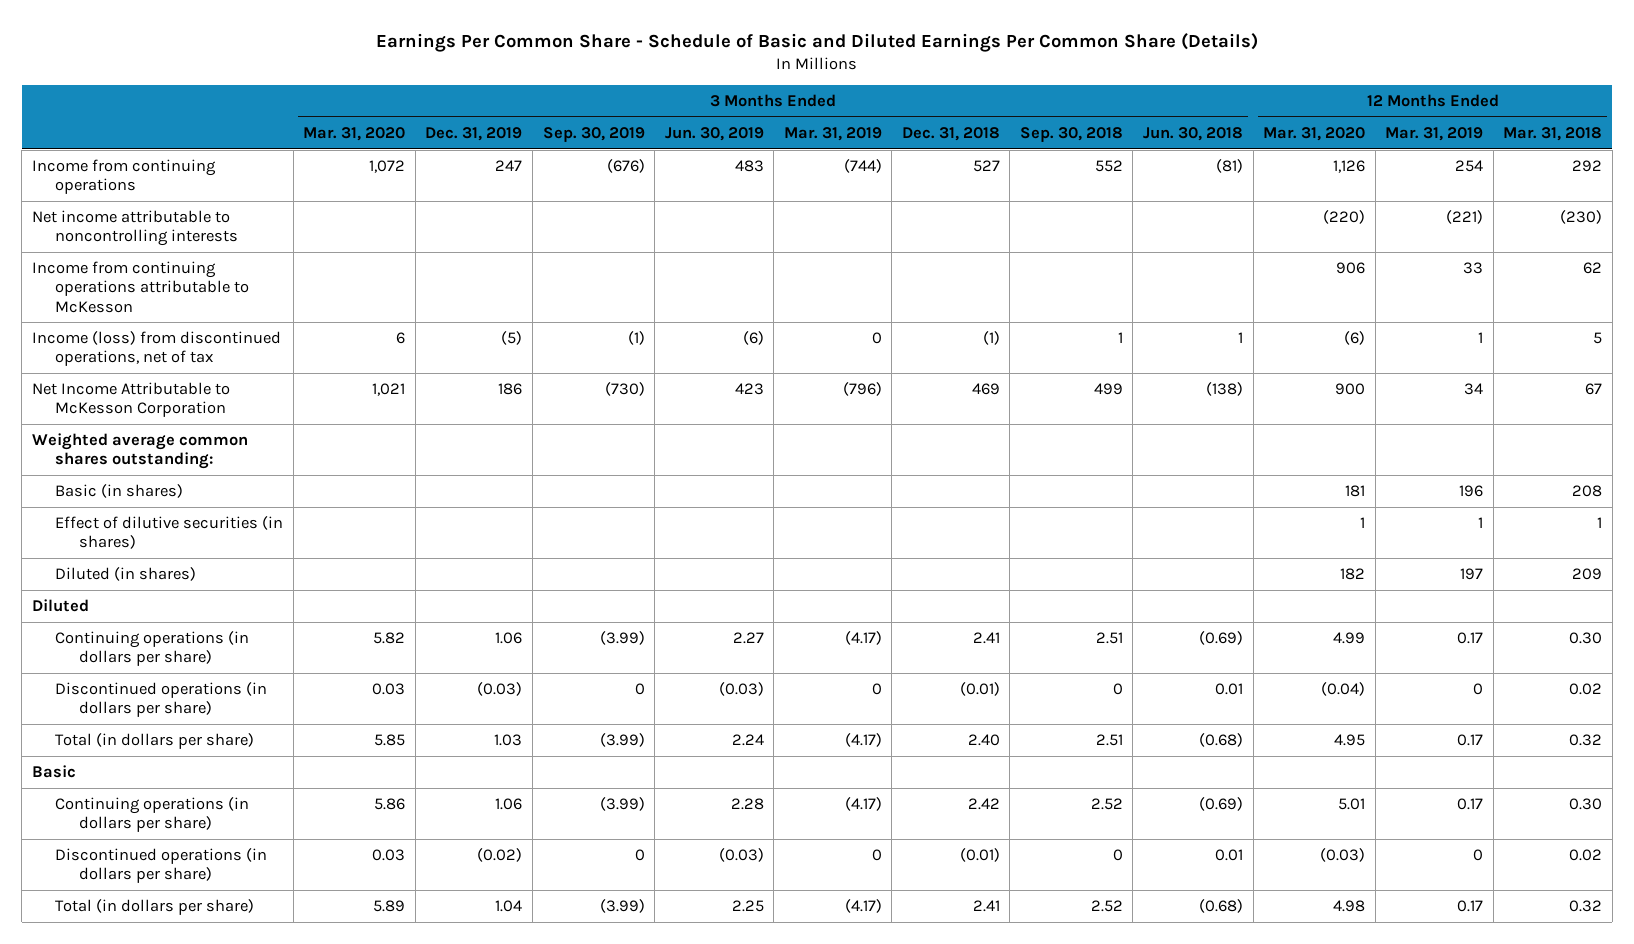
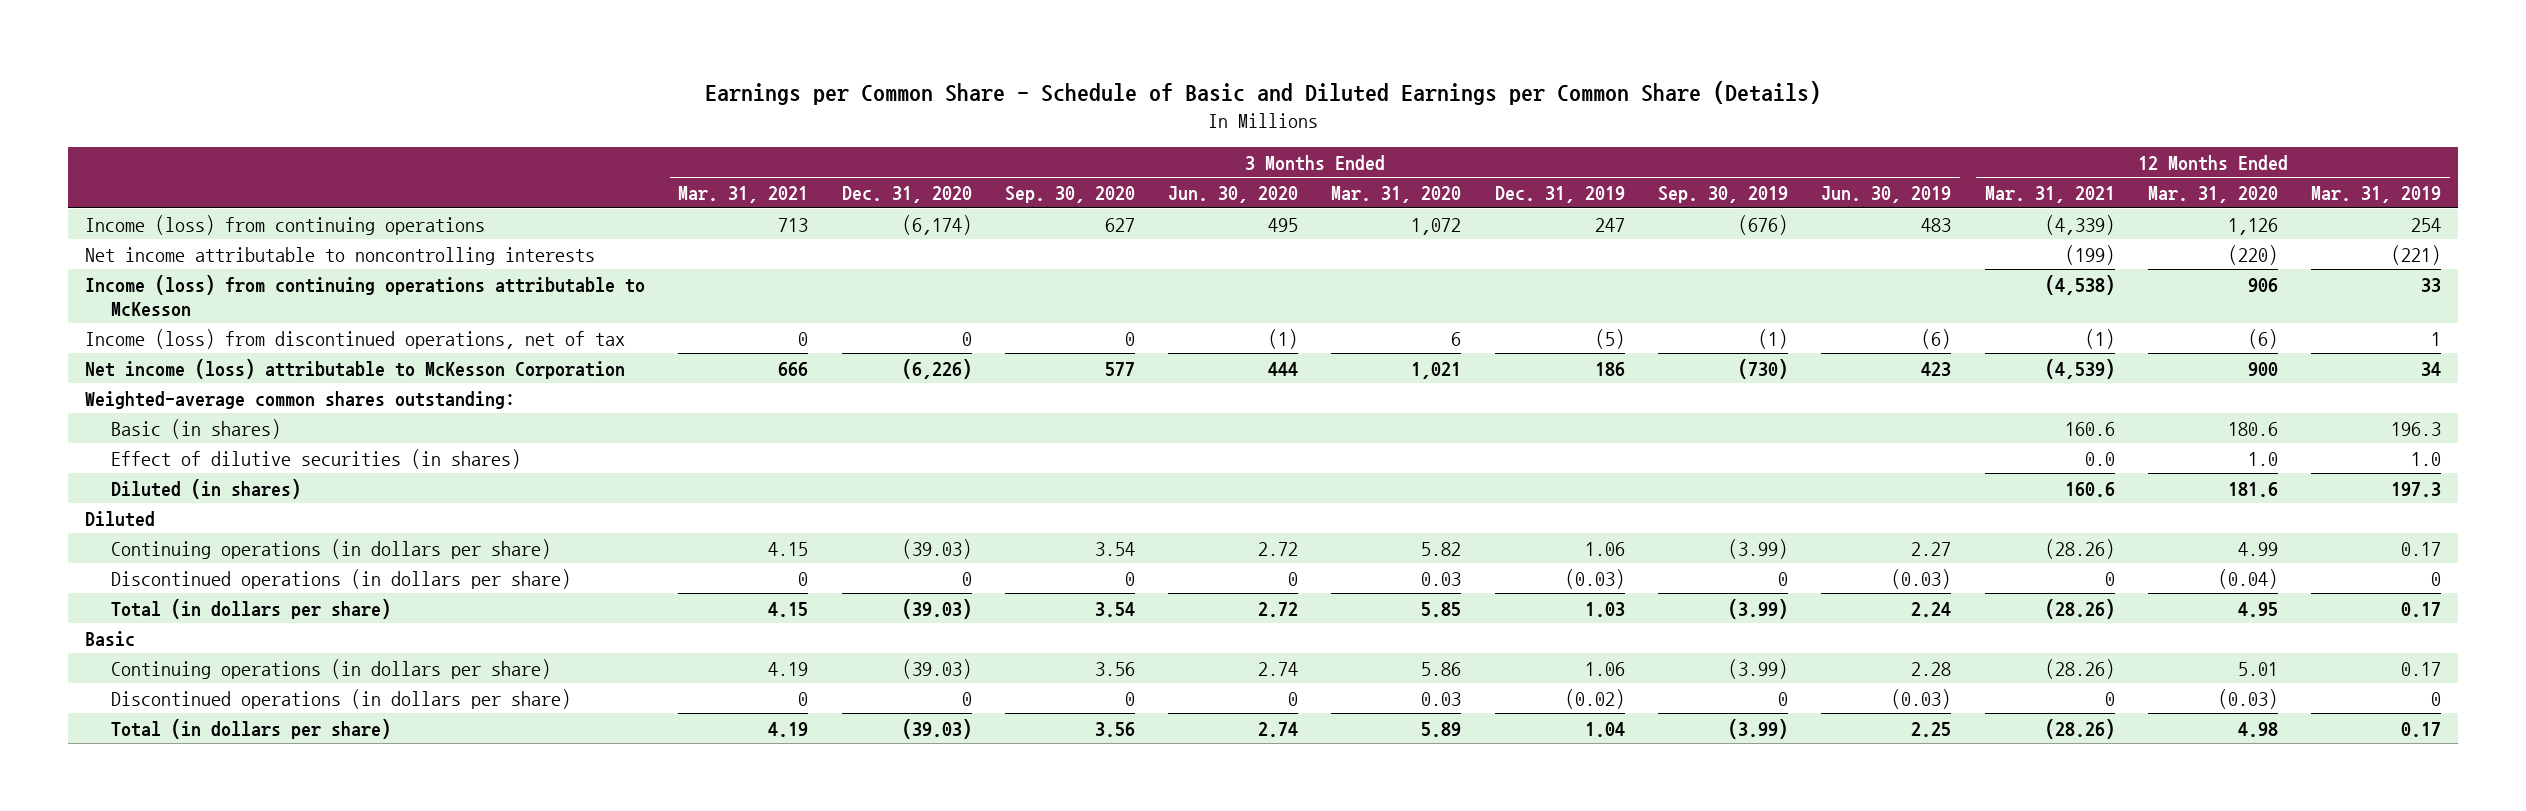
[375,32,1258,52] Earnings Per Common Share - Schedule of Basic and Diluted Earnings Per Common Share (Details) -> [705,80,1822,105] Earnings per Common Share - Schedule of Basic and Diluted Earnings per Common Share (Details)
[783,126,882,141] Mar. 31, 2019 -> none
[901,126,1000,141] Dec. 31, 2018 -> none
[1019,126,1123,142] Sep. 30, 2018 -> none
[1143,126,1244,141] Jun. 30, 2018 -> none
[1503,126,1603,141] Mar. 31, 2018 -> none
none -> [678,186,809,204] Mar. 31, 2021
none -> [841,186,972,204] Dec. 31, 2020
none -> [1004,186,1135,204] Sep. 30, 2020
none -> [1168,186,1299,204] Jun. 30, 2020
none -> [1984,186,2115,204] Mar. 31, 2021
[31,158,216,195] Income from continuing operations -> [85,214,486,235] Income (loss) from continuing operations
[31,260,250,313] Income from continuing operations attributable to McKesson -> [85,274,646,317] Income (loss) from continuing operations attributable to McKesson
[31,381,230,418] Net Income Attributable to McKesson Corporation -> [85,358,626,379] Net income (loss) attributable to McKesson Corporation
[31,432,248,470] Weighted average common shares outstanding: -> [85,390,516,409] Weighted-average common shares outstanding:
[1345,484,1366,497] 181 -> [2227,421,2278,436] 180.6
[1459,484,1484,497] 196 -> [2391,421,2442,436] 196.3
[1360,516,1366,528] 1 -> [2247,451,2278,466] 1.0
[1478,516,1484,528] 1 -> [2411,451,2442,466] 1.0
[1340,567,1366,580] 182 -> [2227,481,2278,497] 181.6
[1460,567,1484,580] 197 -> [2391,481,2442,497] 197.3

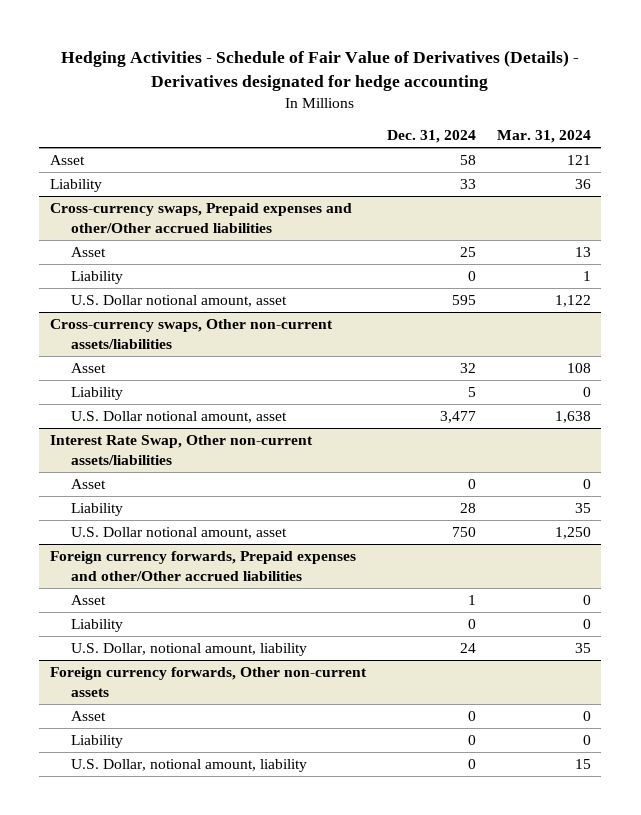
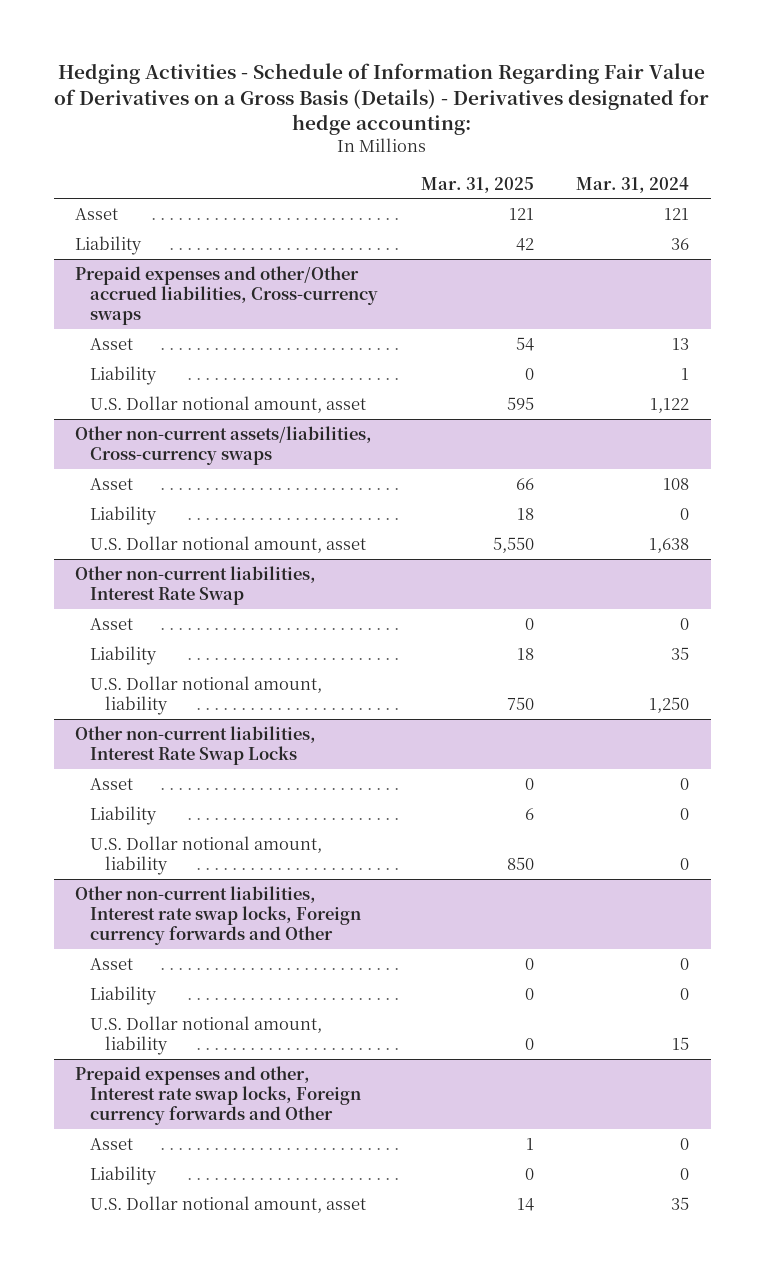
[61,50,580,92] Hedging Activities - Schedule of Fair Value of Derivatives (Details) - Derivatives designated for hedge accounting -> [54,63,710,136] Hedging Activities - Schedule of Information Regarding Fair Value of Derivatives on a Gross Basis (Details) - Derivatives designated for hedge accounting:
[386,130,476,144] Dec. 31, 2024 -> none
none -> [420,176,534,193] Mar. 31, 2025
[49,203,352,234] Cross-currency swaps, Prepaid expenses and other/Other accrued liabilities -> [75,265,378,326] Prepaid expenses and other/Other accrued liabilities, Cross-currency swaps
[49,319,333,350] Cross-currency swaps, Other non-current assets/liabilities -> [75,425,373,466] Other non-current assets/liabilities, Cross-currency swaps
[49,435,313,466] Interest Rate Swap, Other non-current assets/liabilities -> [75,565,317,606] Other non-current liabilities, Interest Rate Swap
[49,551,356,582] Foreign currency forwards, Prepaid expenses and other/Other accrued liabilities -> none
[70,527,287,540] U.S. Dollar notional amount, asset -> [89,675,322,716] U.S. Dollar notional amount, liability
none -> [75,725,317,766] Other non-current liabilities, Interest Rate Swap Locks
[49,667,367,698] Foreign currency forwards, Other non-current assets -> none
[70,643,307,657] U.S. Dollar, notional amount, liability -> [89,835,322,876] U.S. Dollar notional amount, liability
[574,643,591,654] 35 -> [680,858,690,871] 0
none -> [75,885,361,946] Other non-current liabilities, Interest rate swap locks, Foreign currency forwards and Other
[70,759,307,773] U.S. Dollar, notional amount, liability -> [89,1015,322,1056] U.S. Dollar notional amount, liability
none -> [75,1065,361,1126] Prepaid expenses and other, Interest rate swap locks, Foreign currency forwards and Other
none -> [89,1137,133,1150] Asset
none -> [89,1165,157,1185] Liability
none -> [89,1195,366,1213] U.S. Dollar notional amount, asset

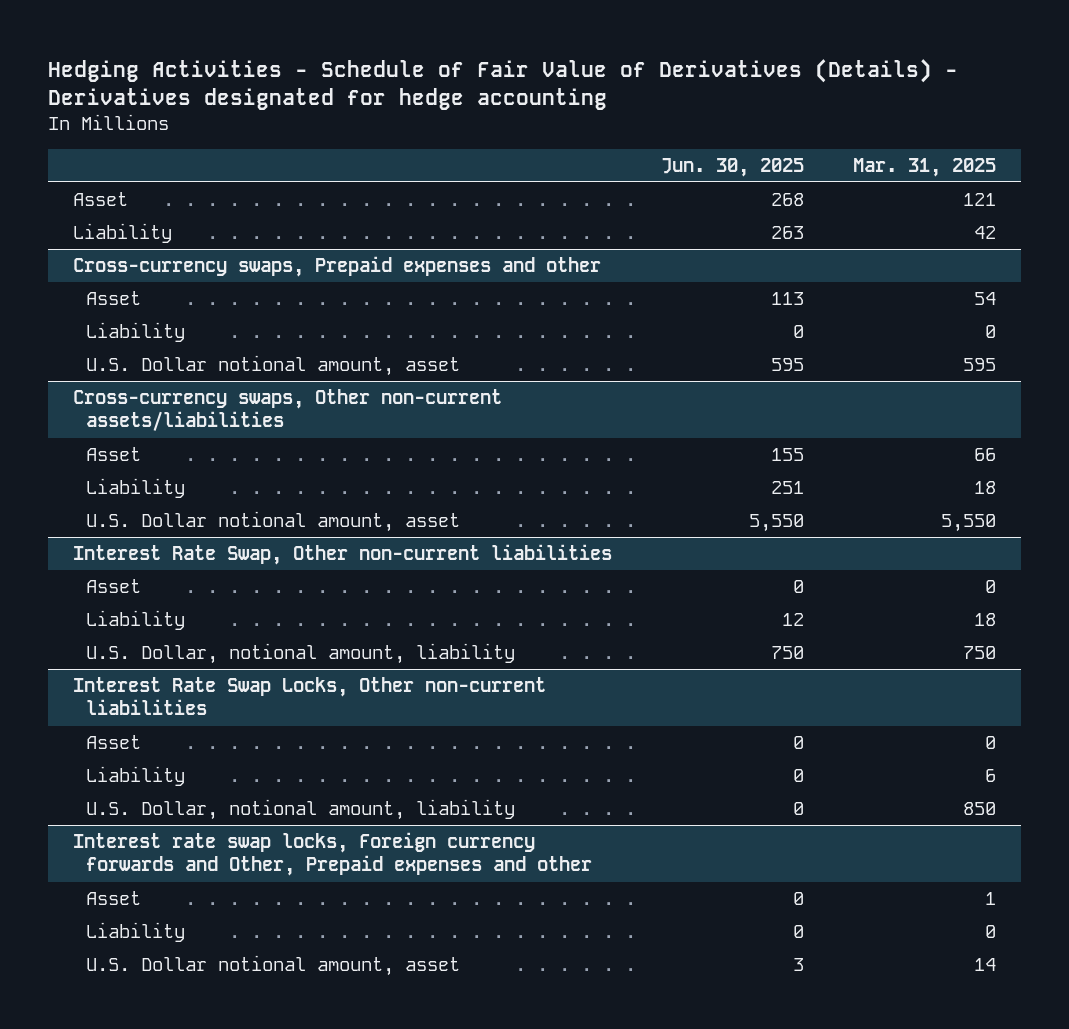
[54,63,710,136] Hedging Activities - Schedule of Information Regarding Fair Value of Derivatives on a Gross Basis (Details) - Derivatives designated for hedge accounting: -> [48,58,959,111] Hedging Activities - Schedule of Fair Value of Derivatives (Details) - Derivatives designated for hedge accounting
[576,176,690,193] Mar. 31, 2024 -> none
none -> [660,157,804,177] Jun. 30, 2025
[75,265,378,326] Prepaid expenses and other/Other accrued liabilities, Cross-currency swaps -> [72,256,601,278] Cross-currency swaps, Prepaid expenses and other
[75,425,373,466] Other non-current assets/liabilities, Cross-currency swaps -> [72,389,502,432] Cross-currency swaps, Other non-current assets/liabilities
[75,565,317,606] Other non-current liabilities, Interest Rate Swap -> [72,544,612,566] Interest Rate Swap, Other non-current liabilities
[89,675,322,716] U.S. Dollar notional amount, liability -> [86,643,516,665] U.S. Dollar, notional amount, liability
[75,725,317,766] Other non-current liabilities, Interest Rate Swap Locks -> [72,677,546,716] Interest Rate Swap Locks, Other non-current liabilities
[75,885,361,946] Other non-current liabilities, Interest rate swap locks, Foreign currency forwards and Other -> none
[89,957,133,970] Asset -> none
[89,985,157,1005] Liability -> none
[89,1015,322,1056] U.S. Dollar notional amount, liability -> none
[89,835,322,876] U.S. Dollar notional amount, liability -> [86,799,516,821] U.S. Dollar, notional amount, liability
[75,1065,361,1126] Prepaid expenses and other, Interest rate swap locks, Foreign currency forwards and Other -> [72,832,593,877] Interest rate swap locks, Foreign currency forwards and Other, Prepaid expenses and other

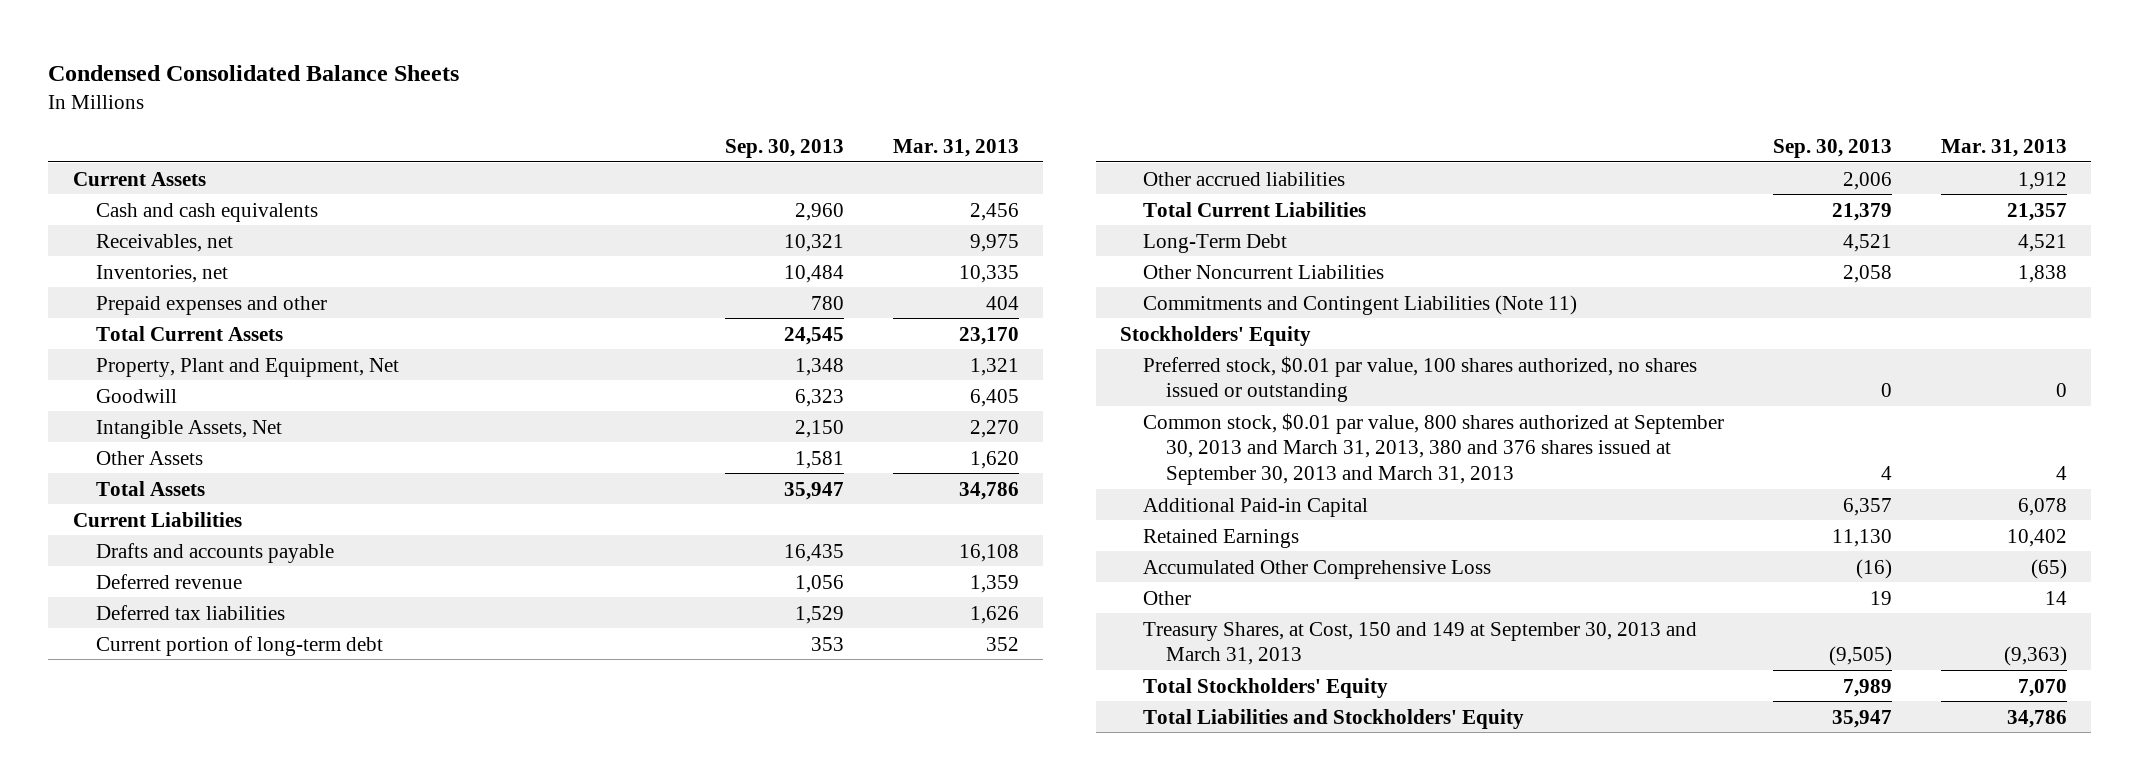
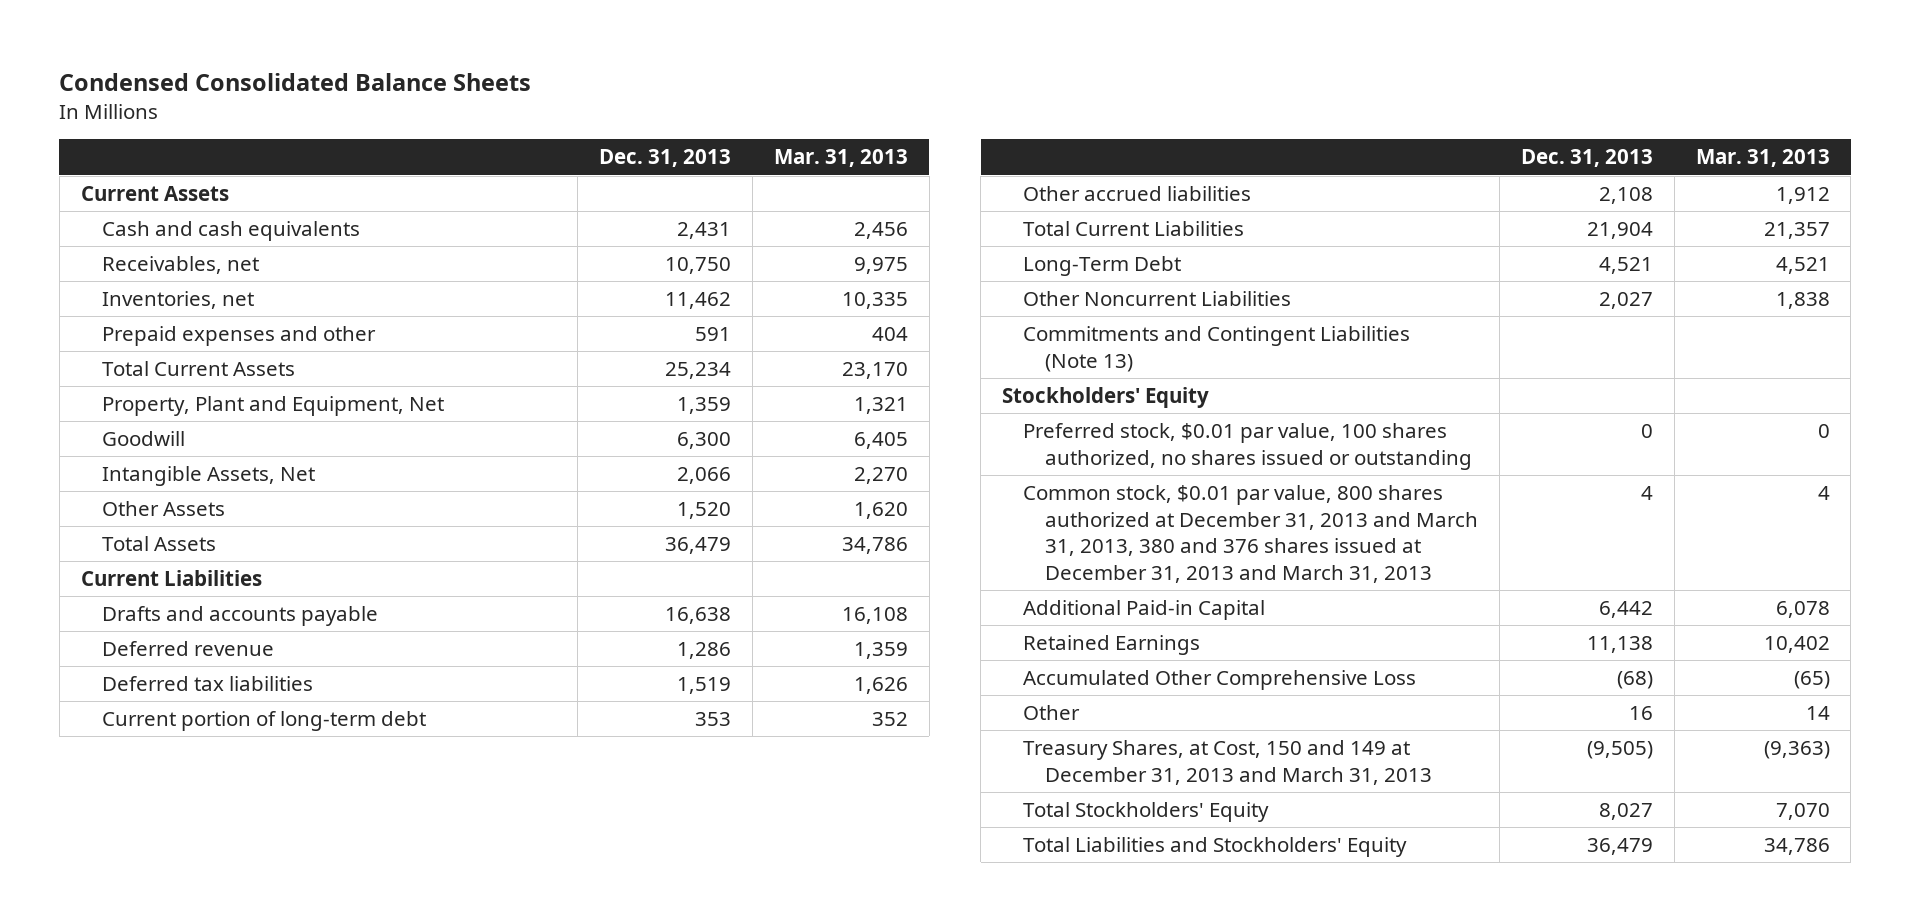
[725,139,845,159] Sep. 30, 2013 -> none
none -> [599,149,732,168] Dec. 31, 2013
[1143,294,1578,315] Commitments and Contingent Liabilities (Note 11) -> [1023,325,1411,372] Commitments and Contingent Liabilities (Note 13)
[1143,412,1725,486] Common stock, $0.01 par value, 800 shares authorized at September 30, 2013 and March 31, 2013, 380 and 376 shares issued at September 30, 2013 and March 31, 2013 -> [1023,484,1478,583] Common stock, $0.01 par value, 800 shares authorized at December 31, 2013 and March 31, 2013, 380 and 376 shares issued at December 31, 2013 and March 31, 2013
[1143,621,1698,666] Treasury Shares, at Cost, 150 and 149 at September 30, 2013 and March 31, 2013 -> [1023,739,1432,785] Treasury Shares, at Cost, 150 and 149 at December 31, 2013 and March 31, 2013

